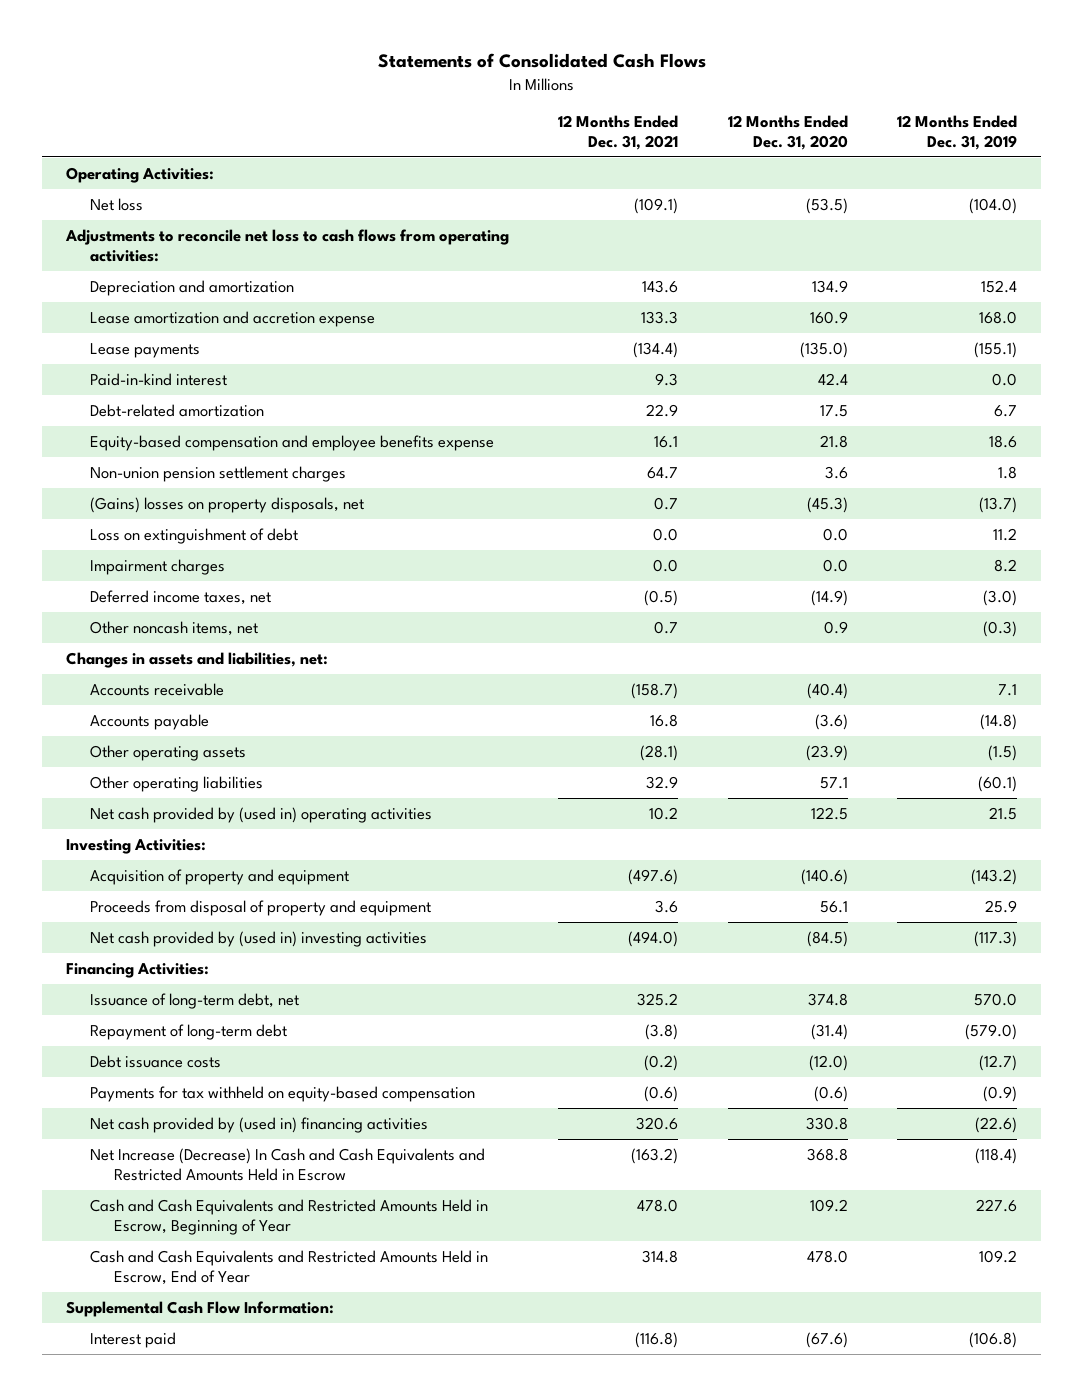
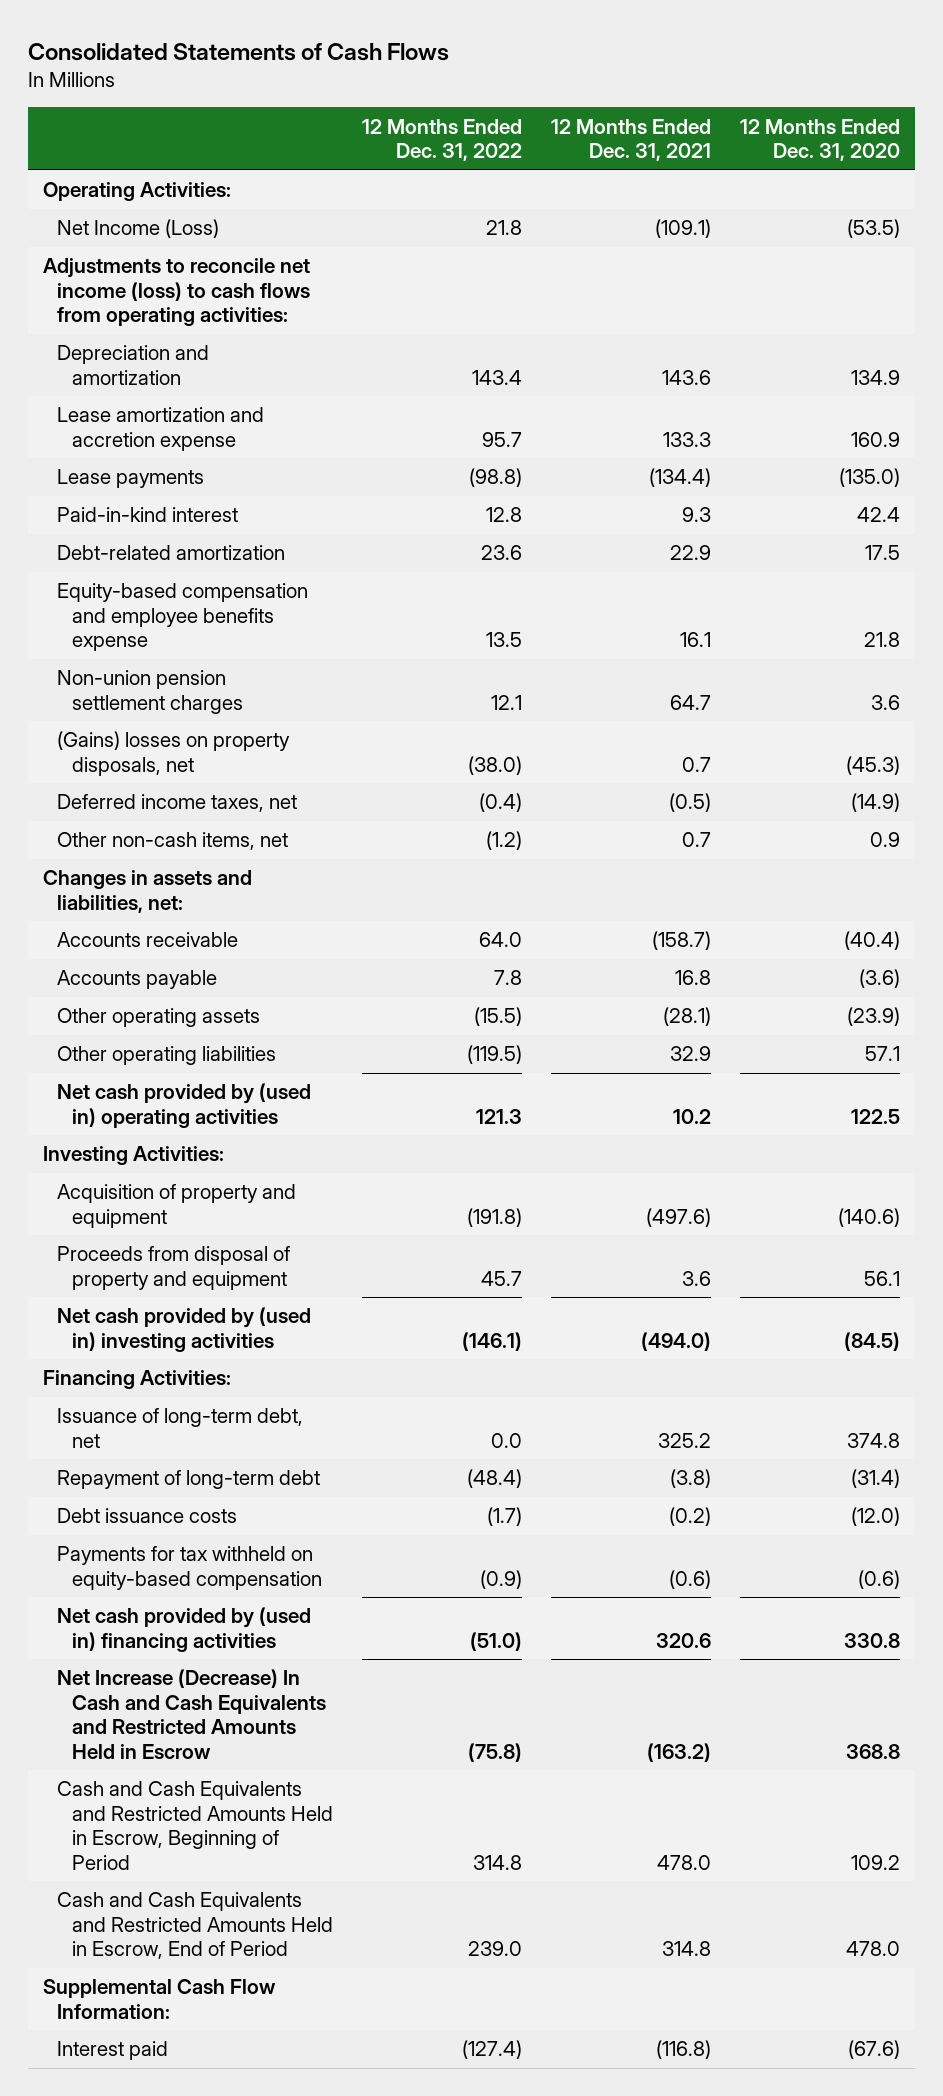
[377,53,706,69] Statements of Consolidated Cash Flows -> [28,42,450,61] Consolidated Statements of Cash Flows
[896,115,1017,150] 12 Months Ended Dec. 31, 2019 -> none
none -> [362,118,523,162] 12 Months Ended Dec. 31, 2022
[90,198,144,212] Net loss -> [57,219,220,239] Net Income (Loss)
[65,229,510,262] Adjustments to reconcile net loss to cash flows from operating activities: -> [42,258,311,327] Adjustments to reconcile net income (loss) to cash flows from operating activities:
[90,528,299,545] Loss on extinguishment of debt -> none
[90,559,226,576] Impairment charges -> none
[90,621,259,637] Other noncash items, net -> [57,832,289,851] Other non-cash items, net
[90,1199,489,1235] Cash and Cash Equivalents and Restricted Amounts Held in Escrow, Beginning of Year -> [57,1781,334,1870] Cash and Cash Equivalents and Restricted Amounts Held in Escrow, Beginning of Period
[90,1250,489,1285] Cash and Cash Equivalents and Restricted Amounts Held in Escrow, End of Year -> [57,1892,334,1960] Cash and Cash Equivalents and Restricted Amounts Held in Escrow, End of Period

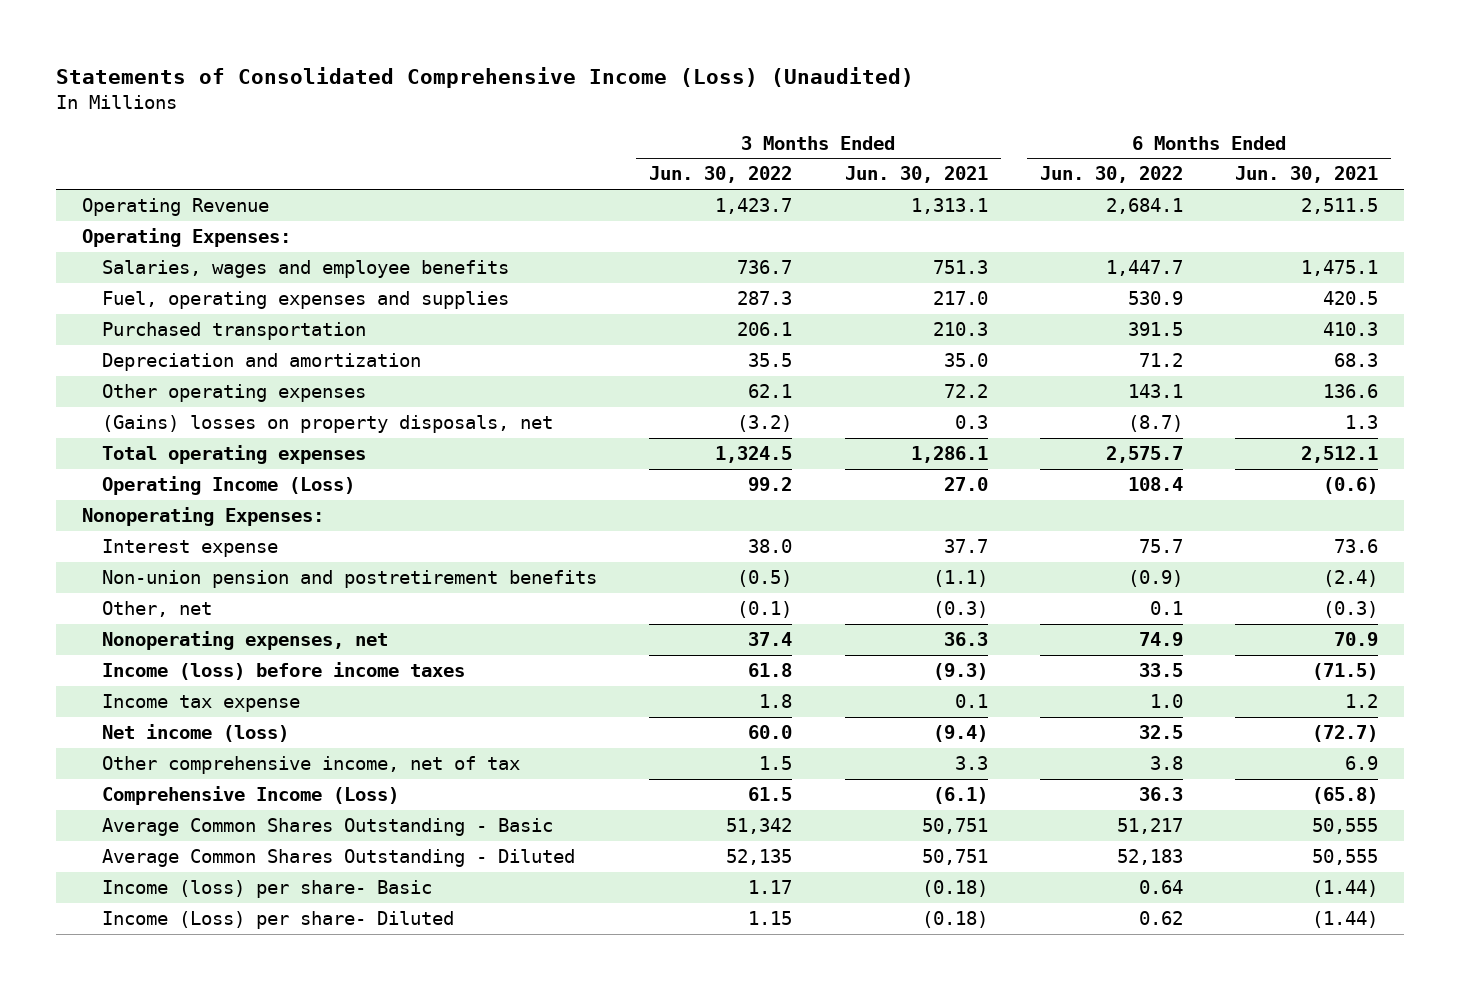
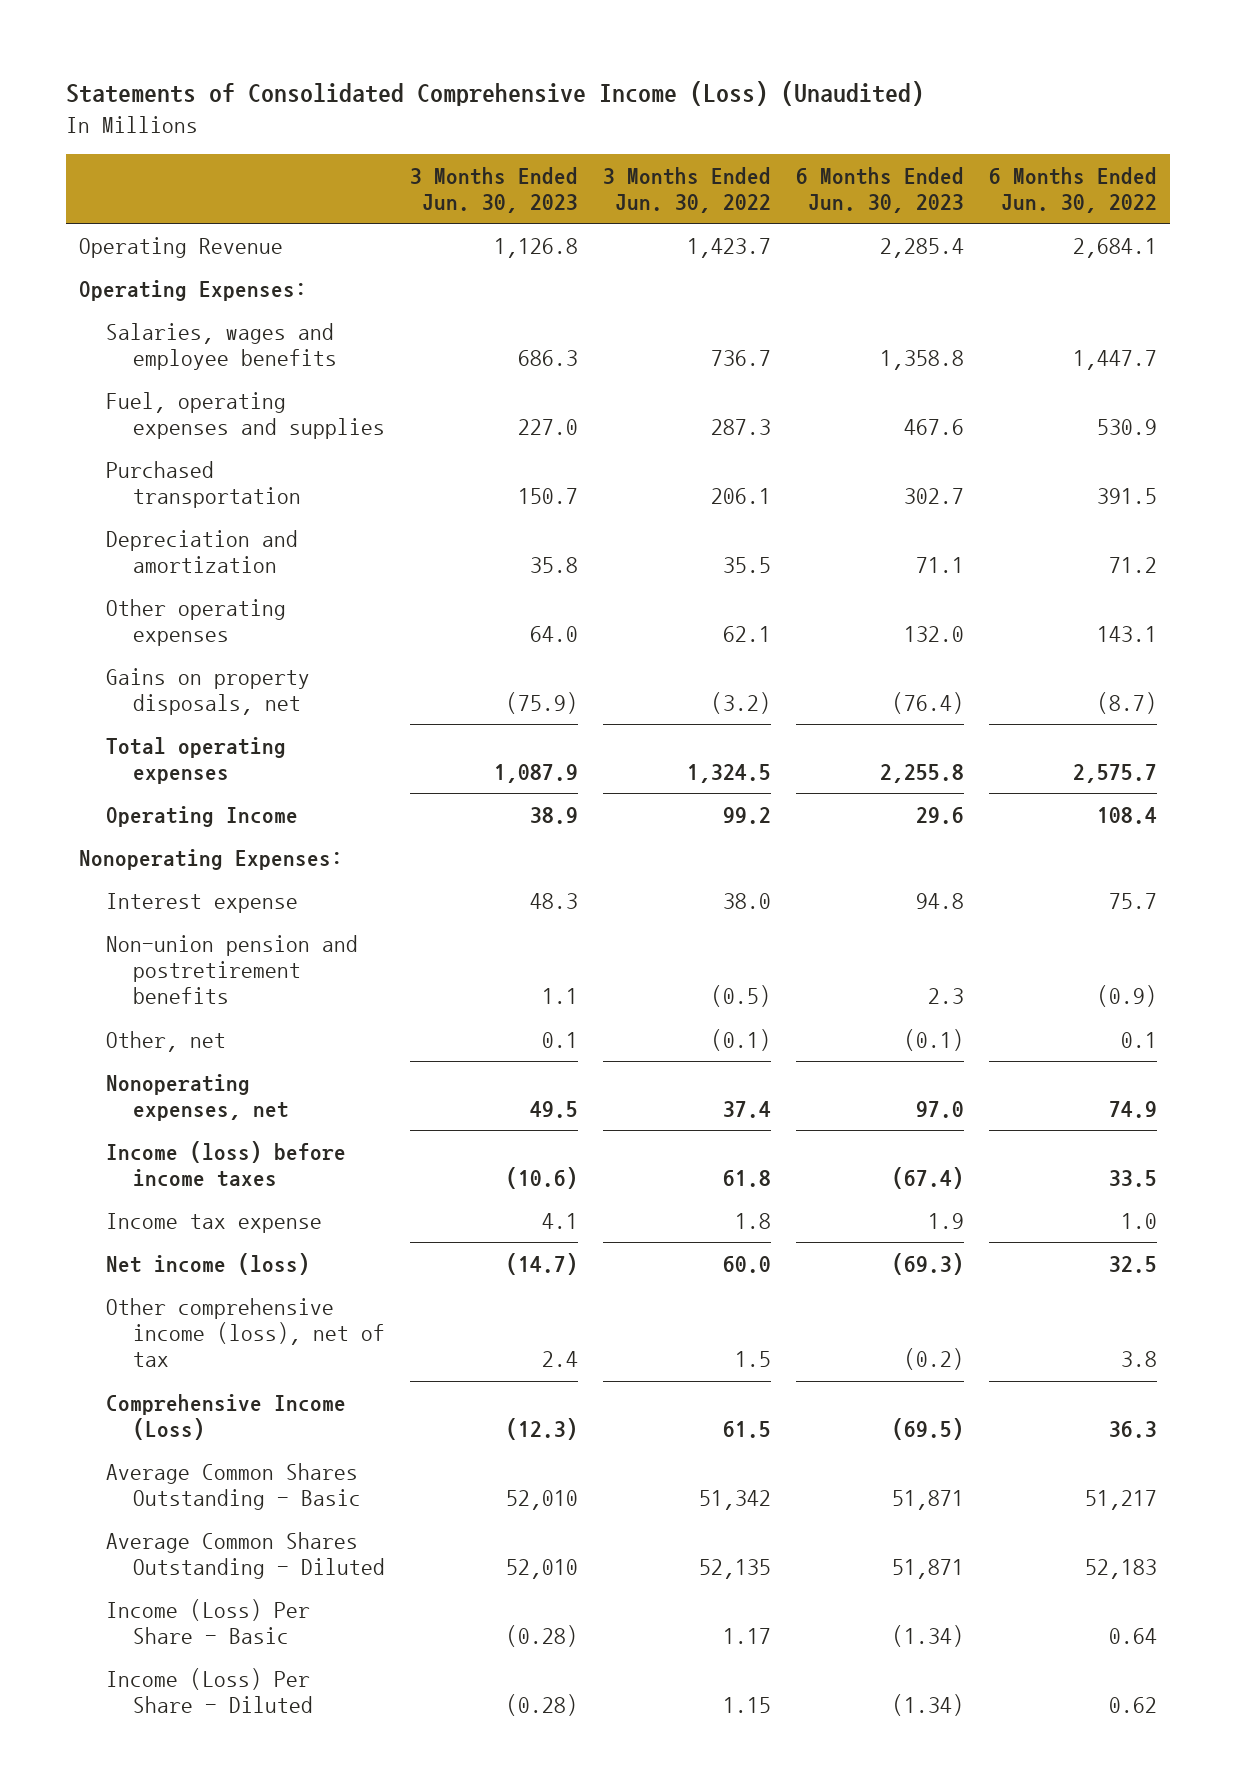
[844,166,988,184] Jun. 30, 2021 -> none
[1235,166,1379,184] Jun. 30, 2021 -> none
none -> [409,166,578,214] 3 Months Ended Jun. 30, 2023
none -> [796,166,965,214] 6 Months Ended Jun. 30, 2023
[101,415,553,434] (Gains) losses on property disposals, net -> [105,667,310,716] Gains on property disposals, net
[101,476,355,496] Operating Income (Loss) -> [105,805,298,827] Operating Income
[101,756,520,775] Other comprehensive income, net of tax -> [105,1297,385,1368] Other comprehensive income (loss), net of tax
[101,880,432,899] Income (loss) per share- Basic -> [105,1598,310,1645] Income (Loss) Per Share - Basic
[101,911,454,930] Income (Loss) per share- Diluted -> [105,1667,313,1714] Income (Loss) Per Share - Diluted

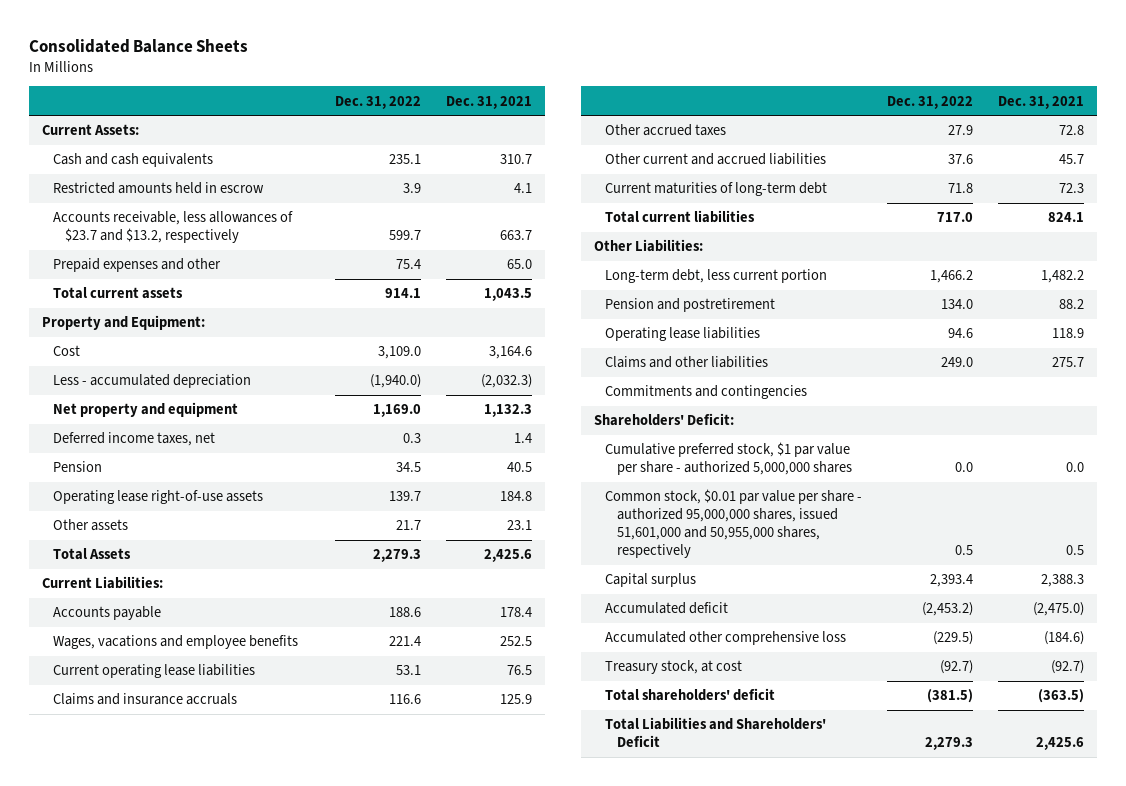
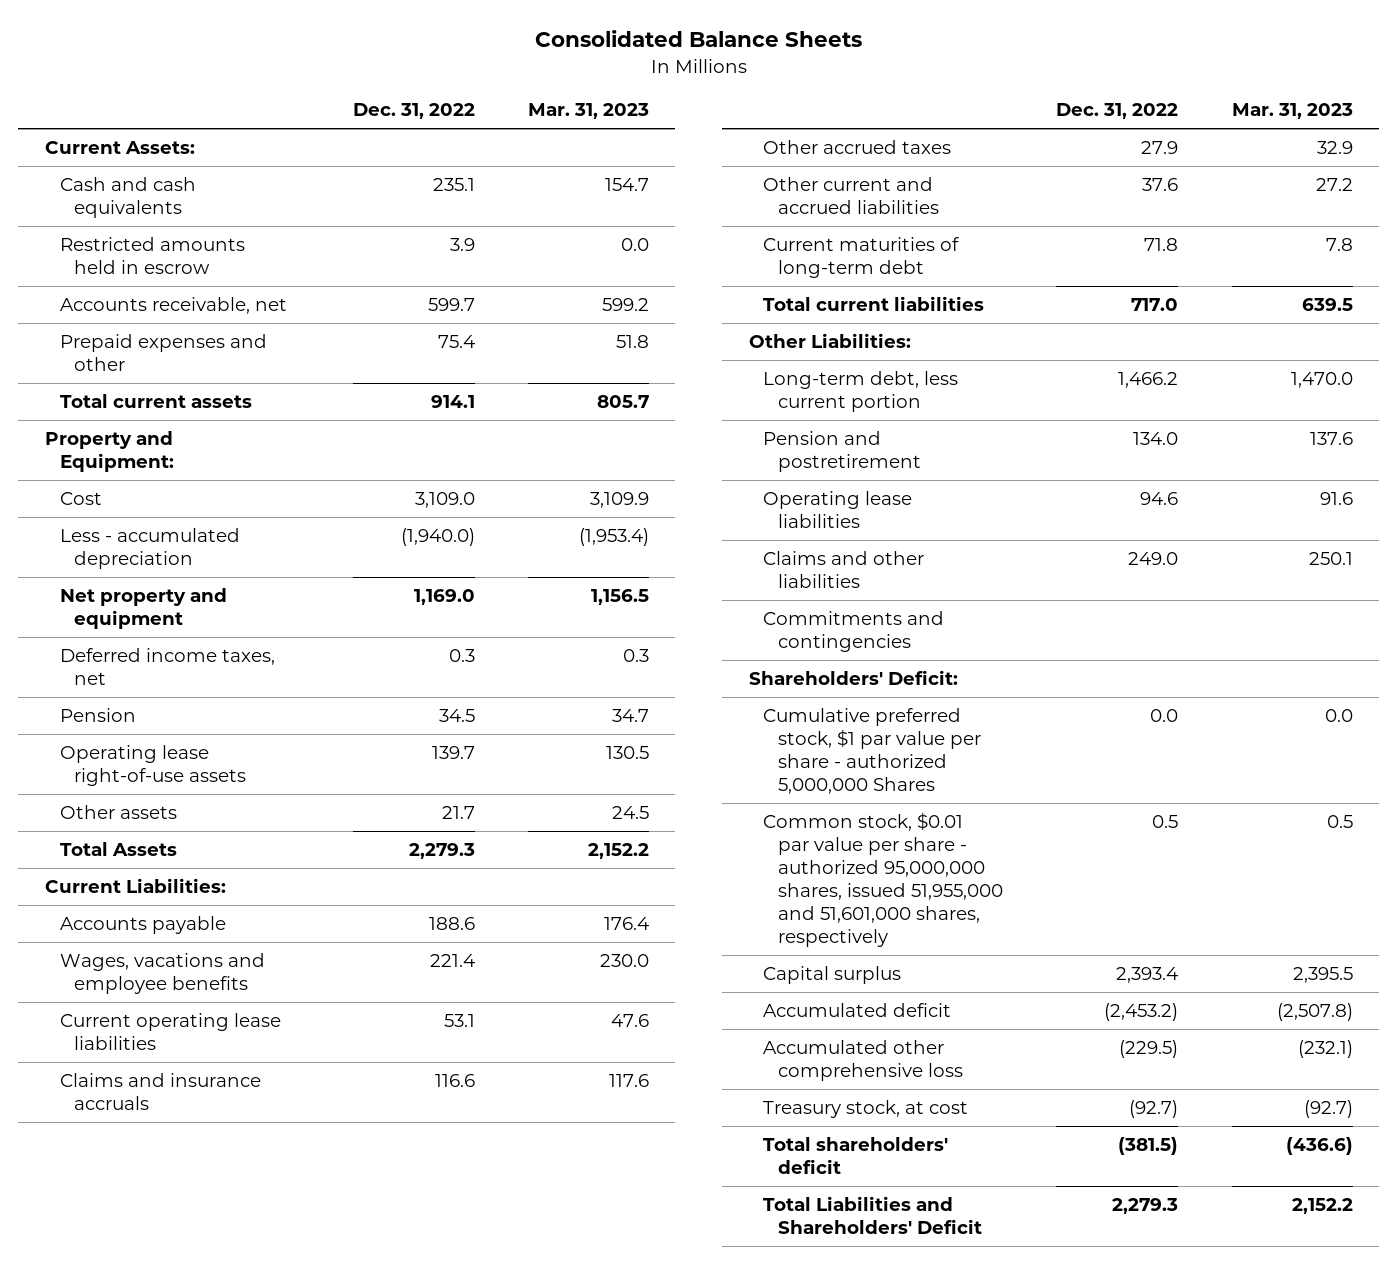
[446,95,533,109] Dec. 31, 2021 -> none
none -> [527,103,649,120] Mar. 31, 2023
[53,211,294,244] Accounts receivable, less allowances of $23.7 and $13.2, respectively -> [59,297,287,315] Accounts receivable, net
[605,442,852,476] Cumulative preferred stock, $1 par value per share - authorized 5,000,000 shares -> [763,708,982,795] Cumulative preferred stock, $1 par value per share - authorized 5,000,000 Shares
[605,489,863,559] Common stock, $0.01 par value per share - authorized 95,000,000 shares, issued 51,601,000 and 50,955,000 shares, respectively -> [763,812,1004,948] Common stock, $0.01 par value per share - authorized 95,000,000 shares, issued 51,955,000 and 51,601,000 shares, respectively

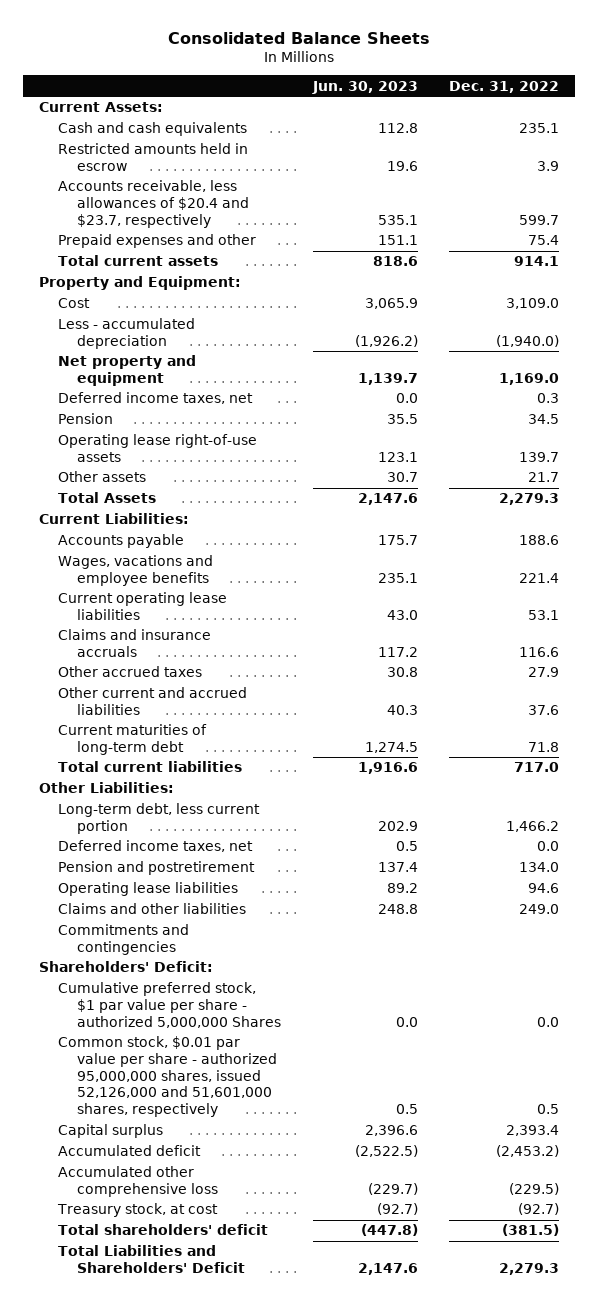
[527,103,649,120] Mar. 31, 2023 -> none
none -> [311,80,418,94] Jun. 30, 2023
[59,297,287,315] Accounts receivable, net -> [58,180,250,228] Accounts receivable, less allowances of $20.4 and $23.7, respectively
none -> [58,840,254,853] Deferred income taxes, net
[763,812,1004,948] Common stock, $0.01 par value per share - authorized 95,000,000 shares, issued 51,955,000 and 51,601,000 shares, respectively -> [58,1036,278,1118] Common stock, $0.01 par value per share - authorized 95,000,000 shares, issued 52,126,000 and 51,601,000 shares, respectively

